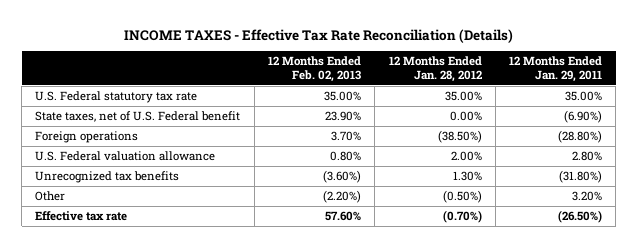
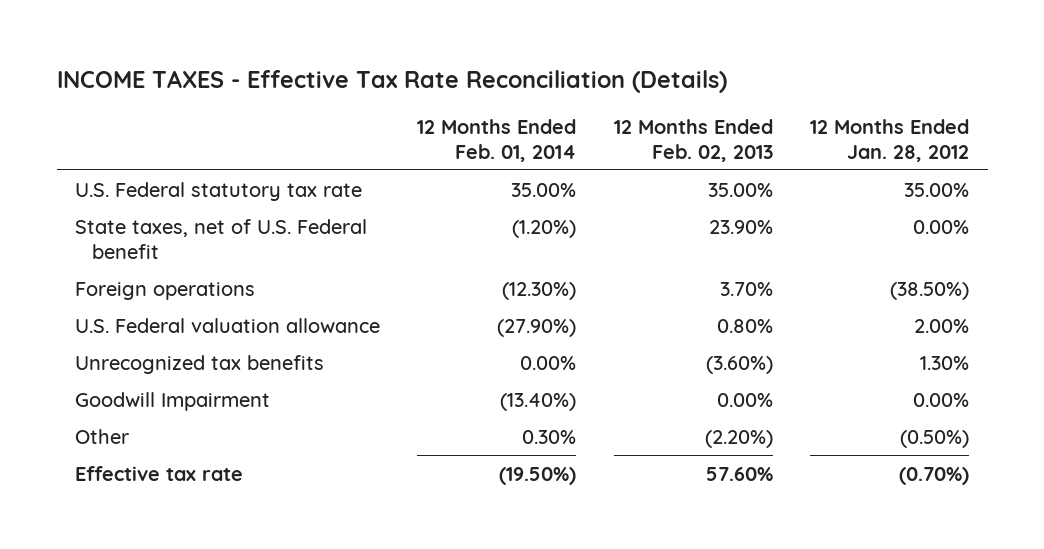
[509,56,603,83] 12 Months Ended Jan. 29, 2011 -> none
none -> [417,118,577,162] 12 Months Ended Feb. 01, 2014
none -> [75,391,271,411] Goodwill Impairment

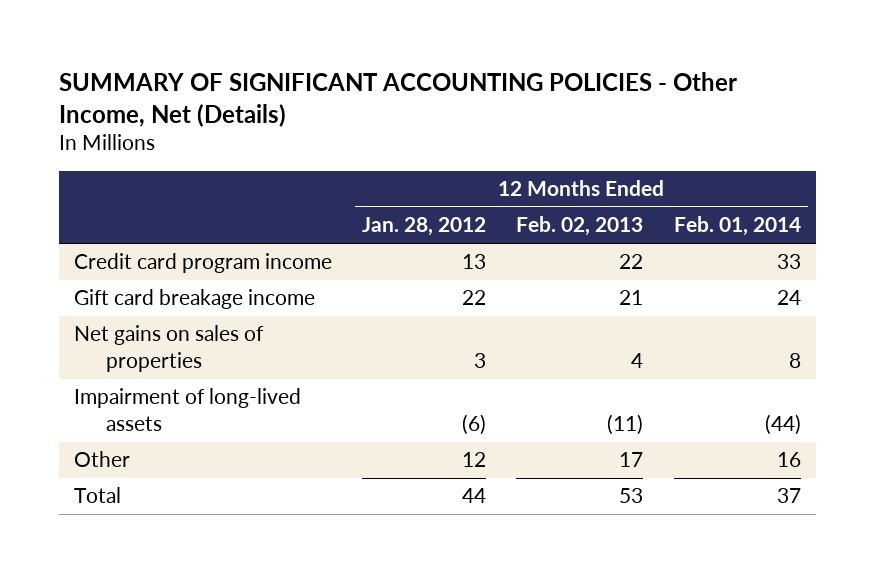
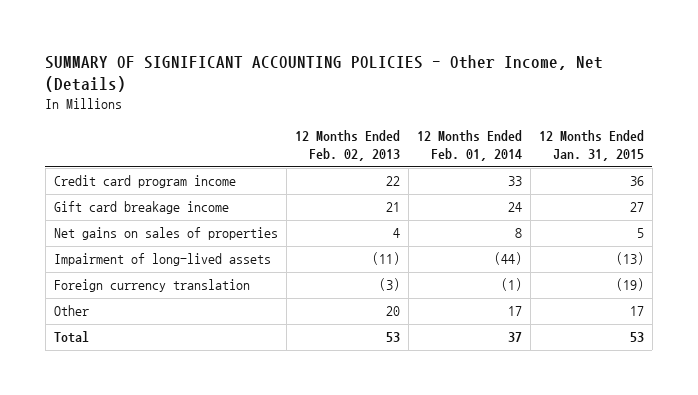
[362,217,487,237] Jan. 28, 2012 -> none
none -> [538,129,644,162] 12 Months Ended Jan. 31, 2015
none -> [53,279,250,293] Foreign currency translation
[619,452,644,468] 17 -> [385,306,400,317] 20
[776,452,801,468] 16 -> [507,306,522,317] 17

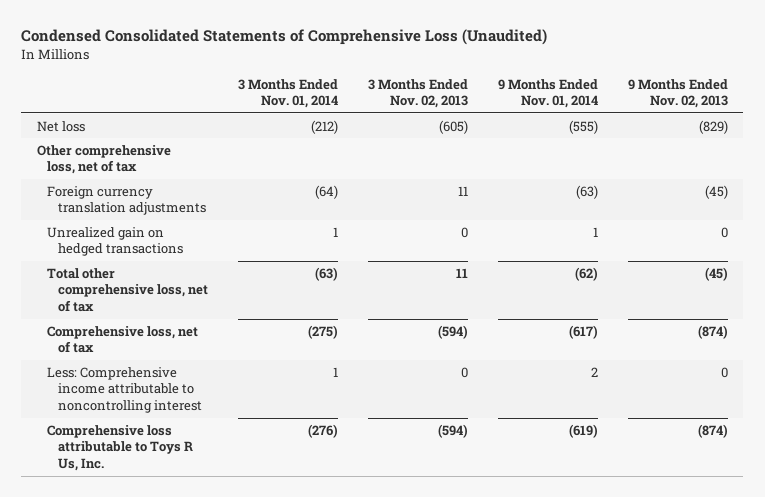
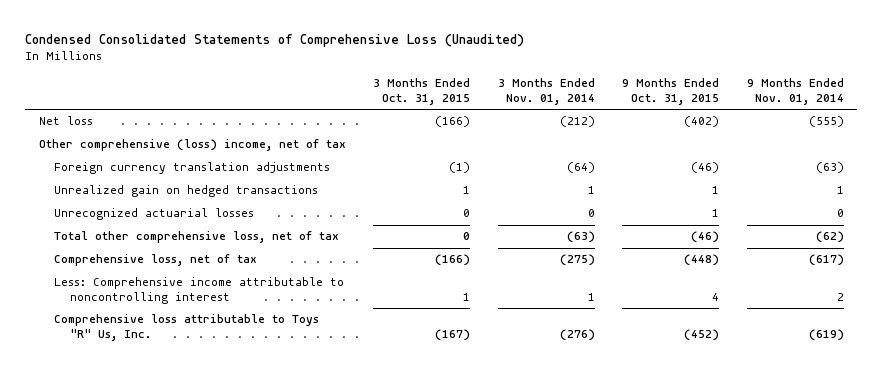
[368,78,469,109] 3 Months Ended Nov. 02, 2013 -> none
[628,78,729,109] 9 Months Ended Nov. 02, 2013 -> none
none -> [373,78,471,105] 3 Months Ended Oct. 31, 2015
none -> [622,78,720,105] 9 Months Ended Oct. 31, 2015
[36,144,171,175] Other comprehensive loss, net of tax -> [38,139,346,152] Other comprehensive (loss) income, net of tax
none -> [54,208,255,221] Unrecognized actuarial losses
[47,424,193,472] Comprehensive loss attributable to Toys R Us, Inc. -> [54,314,320,342] Comprehensive loss attributable to Toys "R" Us, Inc.

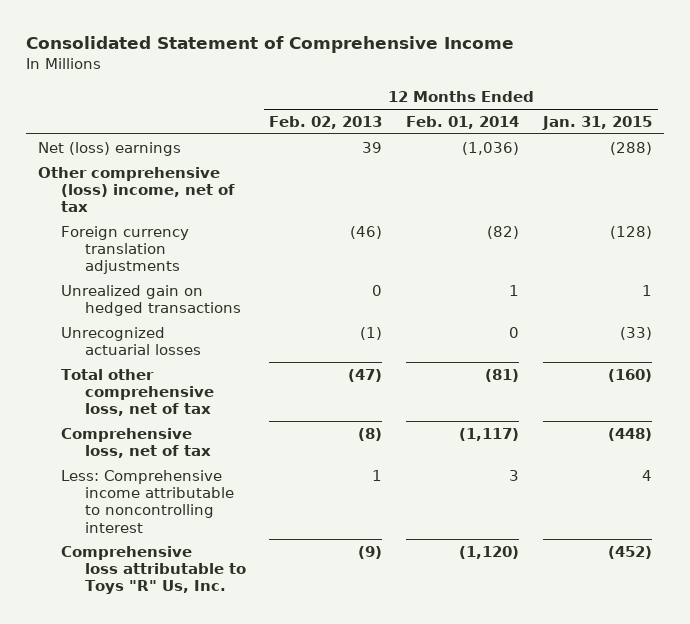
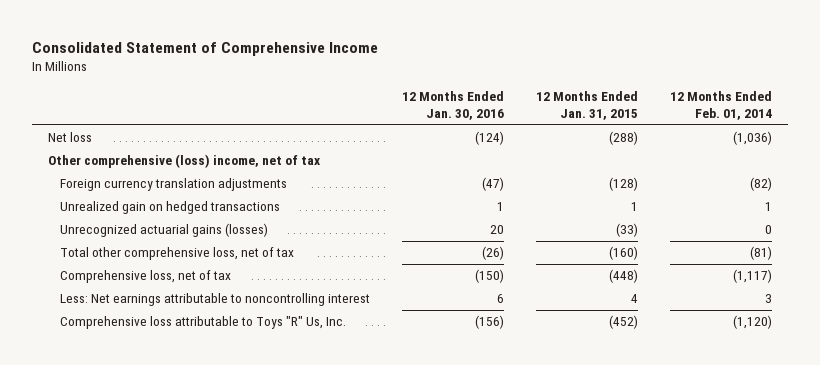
[269,115,383,129] Feb. 02, 2013 -> none
none -> [401,91,504,120] 12 Months Ended Jan. 30, 2016
[37,141,181,156] Net (loss) earnings -> [48,132,93,143] Net loss
[61,326,201,356] Unrecognized actuarial losses -> [59,223,268,238] Unrecognized actuarial gains (losses)
[61,469,234,533] Less: Comprehensive income attributable to noncontrolling interest -> [59,293,370,307] Less: Net earnings attributable to noncontrolling interest

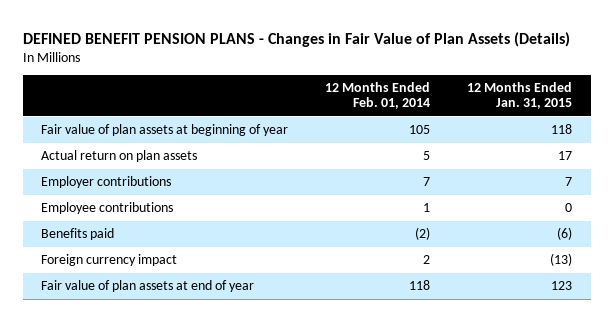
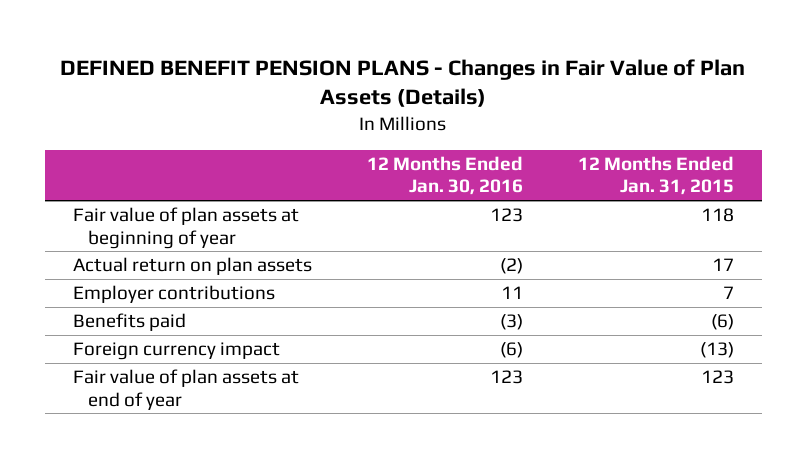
[325,82,431,110] 12 Months Ended Feb. 01, 2014 -> none
none -> [366,155,523,196] 12 Months Ended Jan. 30, 2016
[41,202,174,215] Employee contributions -> none

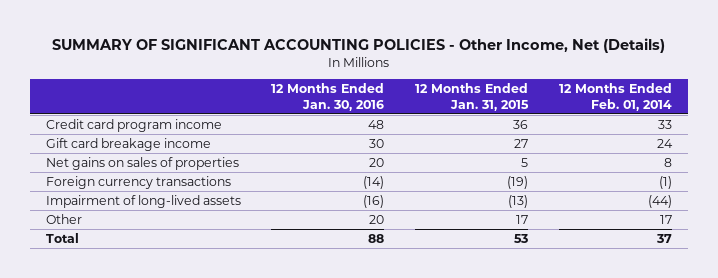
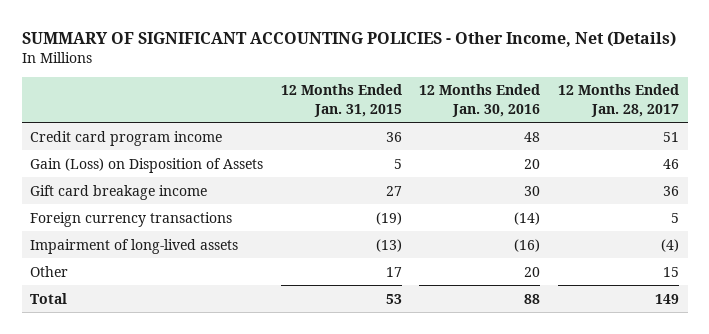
[559,83,673,111] 12 Months Ended Feb. 01, 2014 -> none
none -> [557,84,679,117] 12 Months Ended Jan. 28, 2017
none -> [30,157,264,173] Gain (Loss) on Disposition of Assets
[45,156,239,170] Net gains on sales of properties -> none

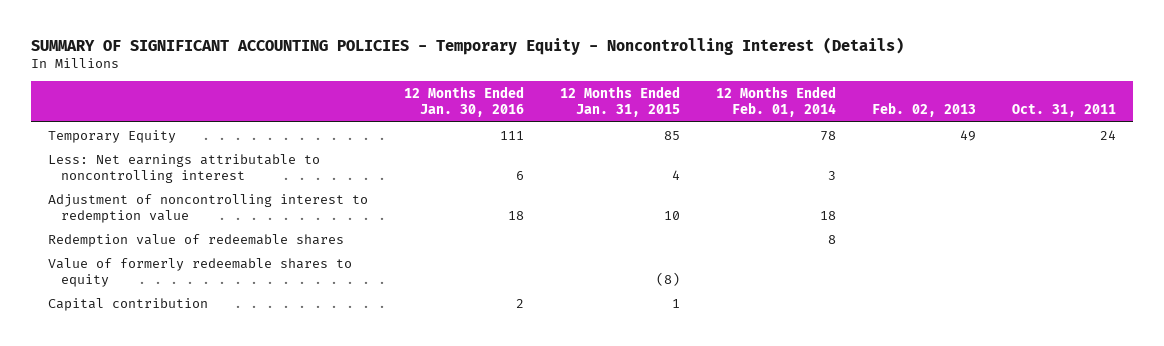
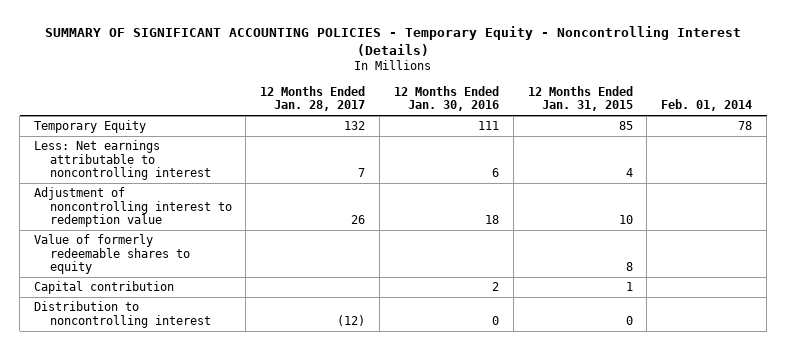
[715,86,836,117] 12 Months Ended Feb. 01, 2014 -> none
[871,101,976,117] Feb. 02, 2013 -> none
[1011,103,1116,117] Oct. 31, 2011 -> none
none -> [260,85,366,112] 12 Months Ended Jan. 28, 2017
none -> [661,99,753,112] Feb. 01, 2014
[48,233,345,247] Redemption value of redeemable shares -> none
[656,271,681,286] (8) -> [625,262,633,272] 8
none -> [34,301,211,328] Distribution to noncontrolling interest

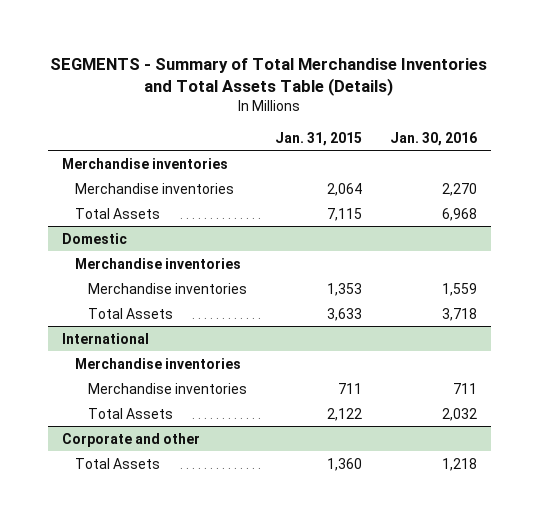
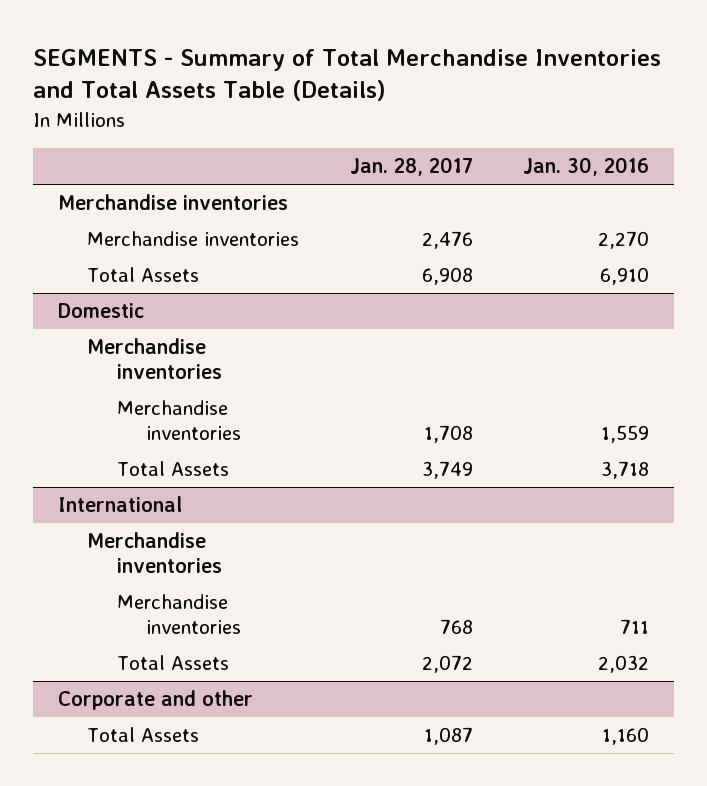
[274,131,362,146] Jan. 31, 2015 -> none
none -> [349,157,473,177] Jan. 28, 2017
[442,207,478,221] 6,968 -> [600,267,650,286] 6,910
[442,457,478,471] 1,218 -> [602,727,650,746] 1,160

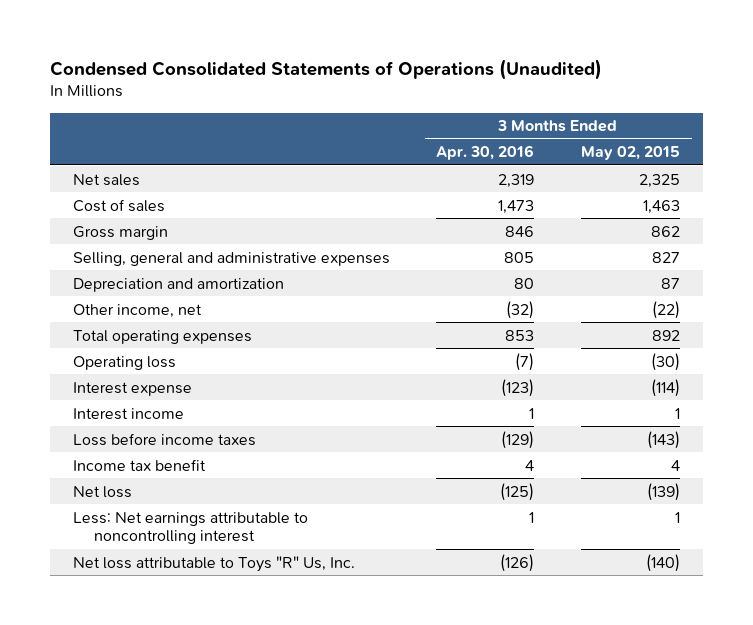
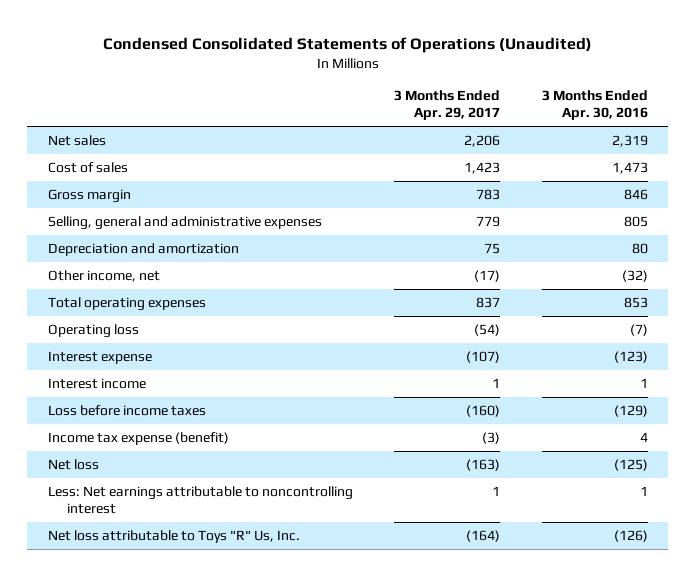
[581,146,681,161] May 02, 2015 -> none
none -> [394,90,501,121] 3 Months Ended Apr. 29, 2017
[72,458,206,471] Income tax benefit -> [47,432,229,446] Income tax expense (benefit)

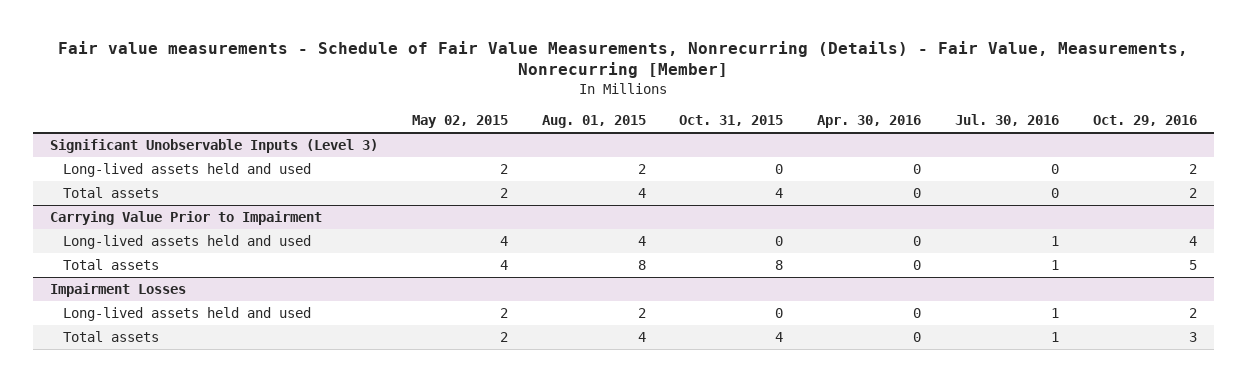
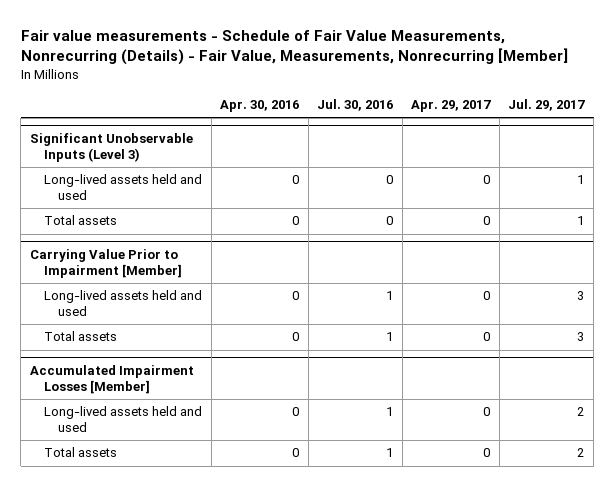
[411,114,508,128] May 02, 2015 -> none
[541,114,646,128] Aug. 01, 2015 -> none
[679,114,784,126] Oct. 31, 2015 -> none
[1092,114,1197,126] Oct. 29, 2016 -> none
none -> [411,100,492,113] Apr. 29, 2017
none -> [508,99,586,112] Jul. 29, 2017
[49,211,322,226] Carrying Value Prior to Impairment -> [29,249,182,279] Carrying Value Prior to Impairment [Member]
[49,283,186,298] Impairment Losses -> [29,365,194,395] Accumulated Impairment Losses [Member]

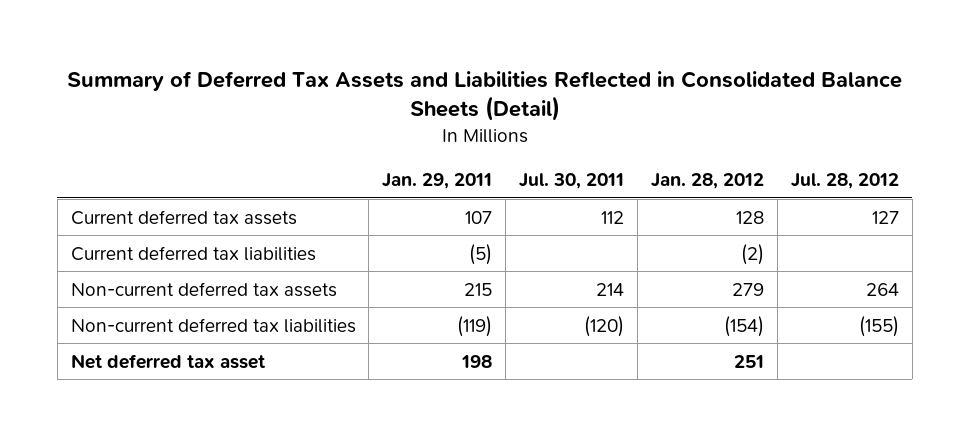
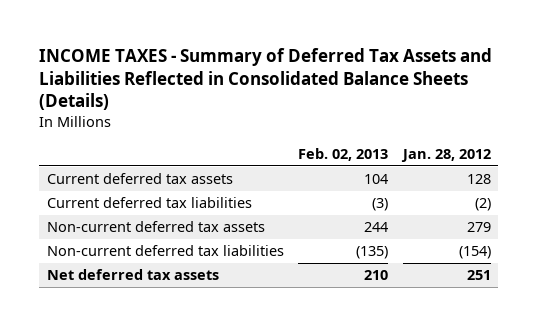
[66,70,902,122] Summary of Deferred Tax Assets and Liabilities Reflected in Consolidated Balance Sheets (Detail) -> [39,47,493,111] INCOME TAXES - Summary of Deferred Tax Assets and Liabilities Reflected in Consolidated Balance Sheets (Details)
[382,172,493,189] Jan. 29, 2011 -> none
[519,172,625,189] Jul. 30, 2011 -> none
[790,172,899,189] Jul. 28, 2012 -> none
none -> [298,147,389,161] Feb. 02, 2013
[70,353,265,369] Net deferred tax asset -> [46,269,219,281] Net deferred tax assets

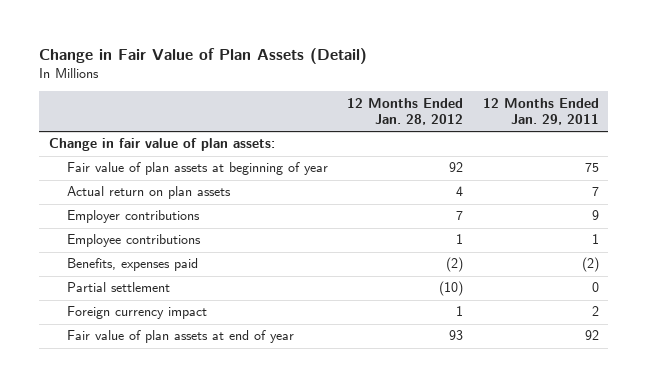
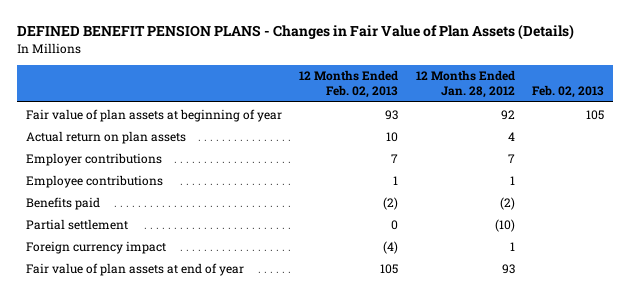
[38,47,367,64] Change in Fair Value of Plan Assets (Detail) -> [17,24,575,41] DEFINED BENEFIT PENSION PLANS - Changes in Fair Value of Plan Assets (Details)
[482,97,599,126] 12 Months Ended Jan. 29, 2011 -> none
none -> [299,70,399,98] 12 Months Ended Feb. 02, 2013
none -> [531,84,604,98] Feb. 02, 2013
[48,138,275,152] Change in fair value of plan assets: -> none
[66,258,198,272] Benefits, expenses paid -> [25,196,100,210] Benefits paid

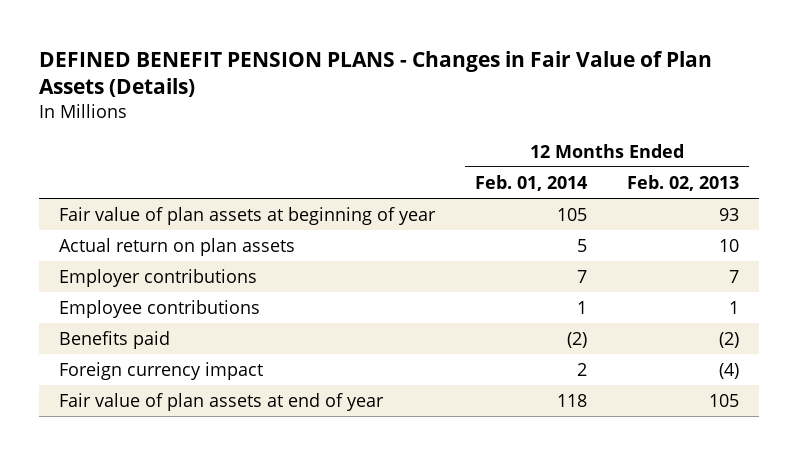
[415,70,515,98] 12 Months Ended Jan. 28, 2012 -> none
[531,84,604,98] Feb. 02, 2013 -> none
none -> [475,174,588,191] Feb. 01, 2014
[25,218,128,230] Partial settlement -> none

